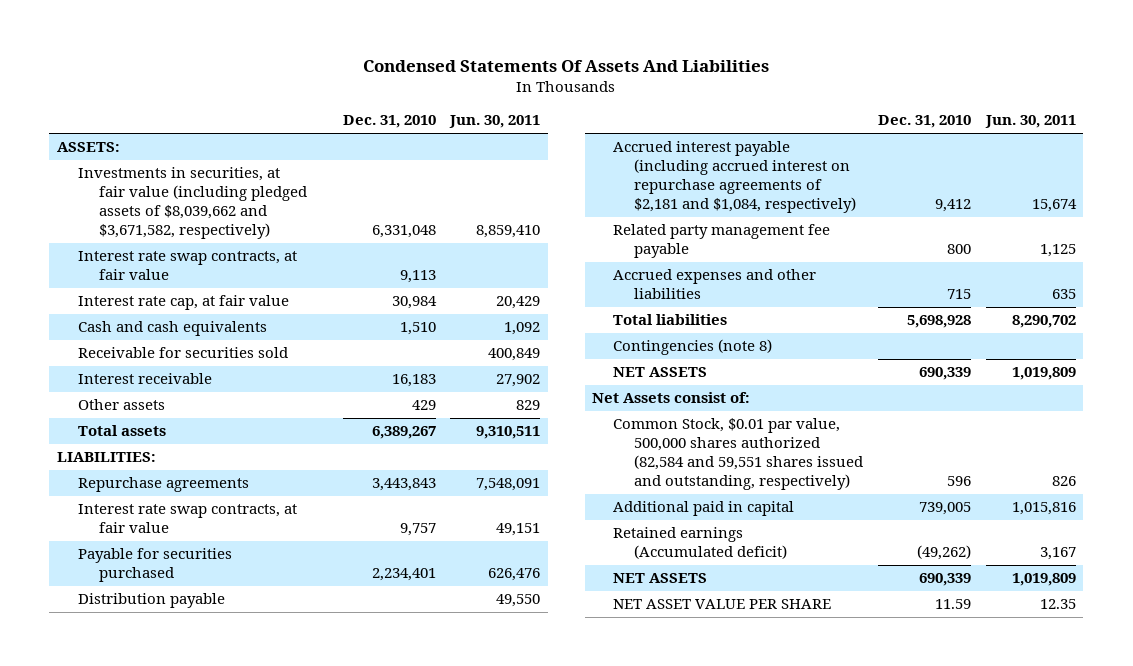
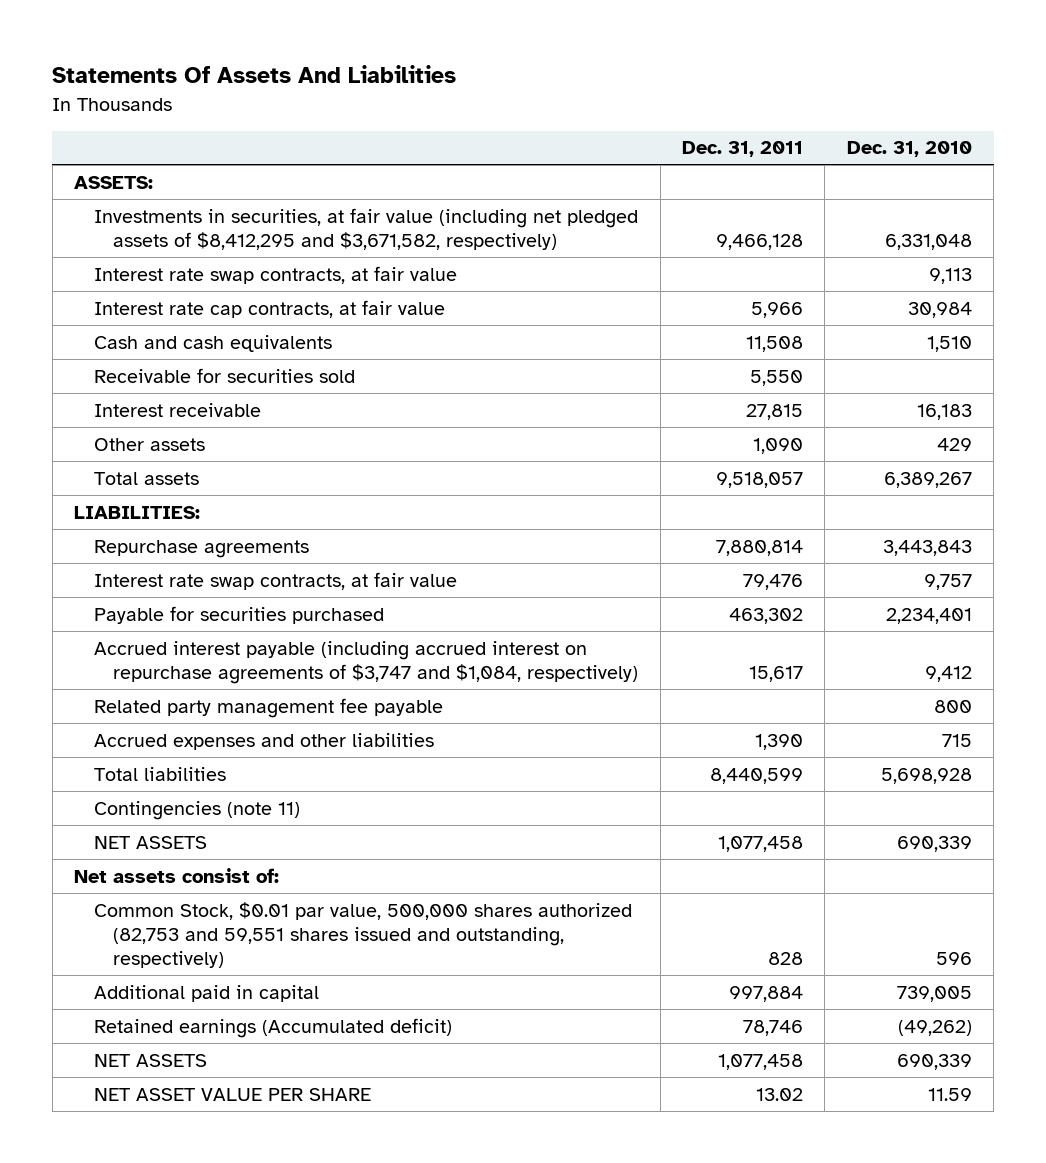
[363,60,770,73] Condensed Statements Of Assets And Liabilities -> [52,65,457,84] Statements Of Assets And Liabilities
[449,115,541,129] Jun. 30, 2011 -> none
none -> [682,141,804,158] Dec. 31, 2011
[77,167,307,239] Investments in securities, at fair value (including pledged assets of $8,039,662 and $3,671,582, respectively) -> [93,207,638,251] Investments in securities, at fair value (including net pledged assets of $8,412,295 and $3,671,582, respectively)
[77,295,289,311] Interest rate cap, at fair value -> [93,299,445,318] Interest rate cap contracts, at fair value
[77,593,225,609] Distribution payable -> none
[613,141,856,213] Accrued interest payable (including accrued interest on repurchase agreements of $2,181 and $1,084, respectively) -> [93,640,639,685] Accrued interest payable (including accrued interest on repurchase agreements of $3,747 and $1,084, respectively)
[613,339,773,356] Contingencies (note 8) -> [93,800,300,820] Contingencies (note 11)
[592,392,751,404] Net Assets consist of: -> [74,867,280,883] Net assets consist of:
[613,418,863,490] Common Stock, $0.01 par value, 500,000 shares authorized (82,584 and 59,551 shares issued and outstanding, respectively) -> [93,901,632,969] Common Stock, $0.01 par value, 500,000 shares authorized (82,753 and 59,551 shares issued and outstanding, respectively)

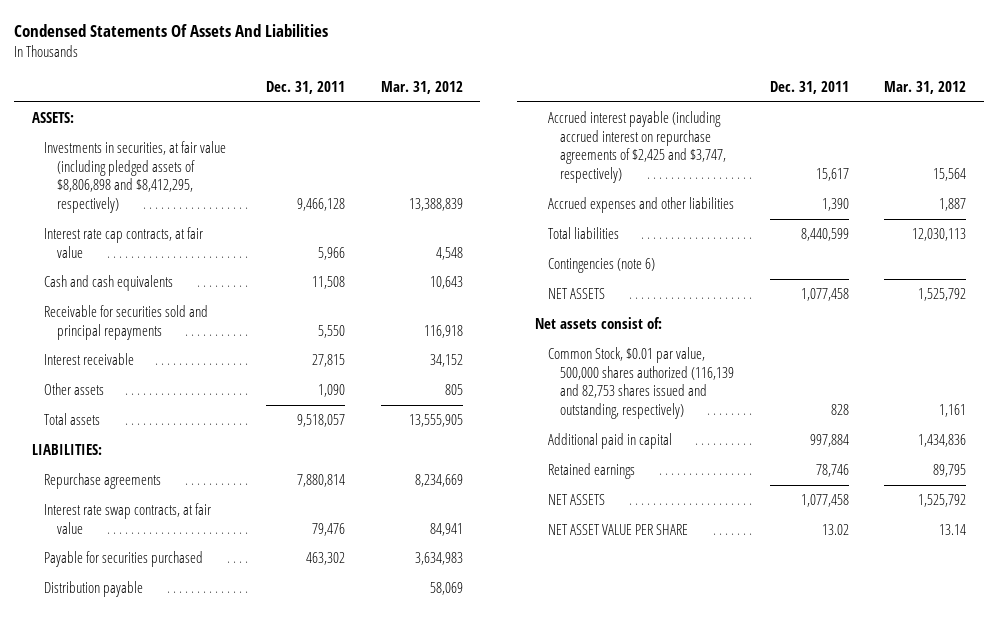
[52,65,457,84] Statements Of Assets And Liabilities -> [13,23,328,37] Condensed Statements Of Assets And Liabilities
[846,141,972,158] Dec. 31, 2010 -> none
none -> [380,80,463,94] Mar. 31, 2012
[93,265,457,284] Interest rate swap contracts, at fair value -> none
[93,207,638,251] Investments in securities, at fair value (including net pledged assets of $8,412,295 and $3,671,582, respectively) -> [44,141,227,213] Investments in securities, at fair value (including pledged assets of $8,806,898 and $8,412,295, respectively)
[93,367,355,383] Receivable for securities sold -> [44,305,209,340] Receivable for securities sold and principal repayments
[93,697,443,718] Related party management fee payable -> none
none -> [44,581,144,598] Distribution payable
[93,640,639,685] Accrued interest payable (including accrued interest on repurchase agreements of $3,747 and $1,084, respectively) -> [547,111,727,183] Accrued interest payable (including accrued interest on repurchase agreements of $2,425 and $3,747, respectively)
[93,800,300,820] Contingencies (note 11) -> [547,258,655,274] Contingencies (note 6)
[93,901,632,969] Common Stock, $0.01 par value, 500,000 shares authorized (82,753 and 59,551 shares issued and outstanding, respectively) -> [547,347,735,419] Common Stock, $0.01 par value, 500,000 shares authorized (116,139 and 82,753 shares issued and outstanding, respectively)
[93,1017,452,1038] Retained earnings (Accumulated deficit) -> [547,463,635,480] Retained earnings

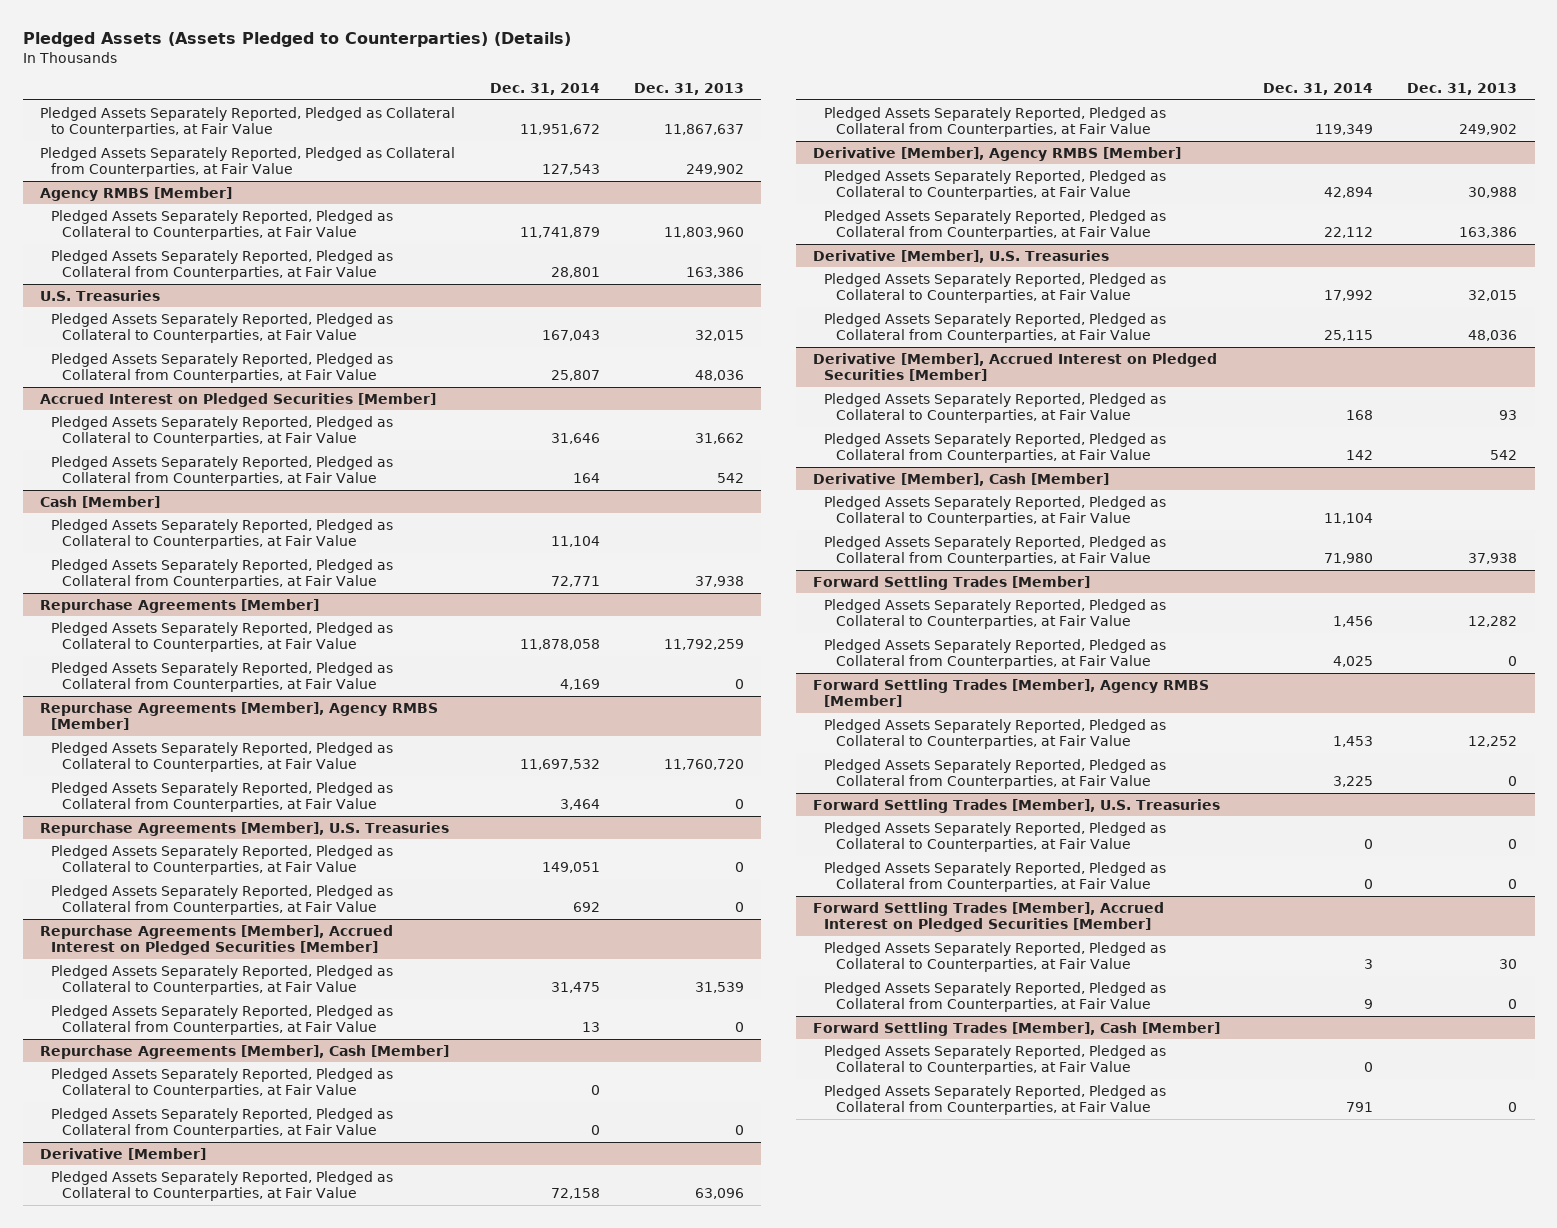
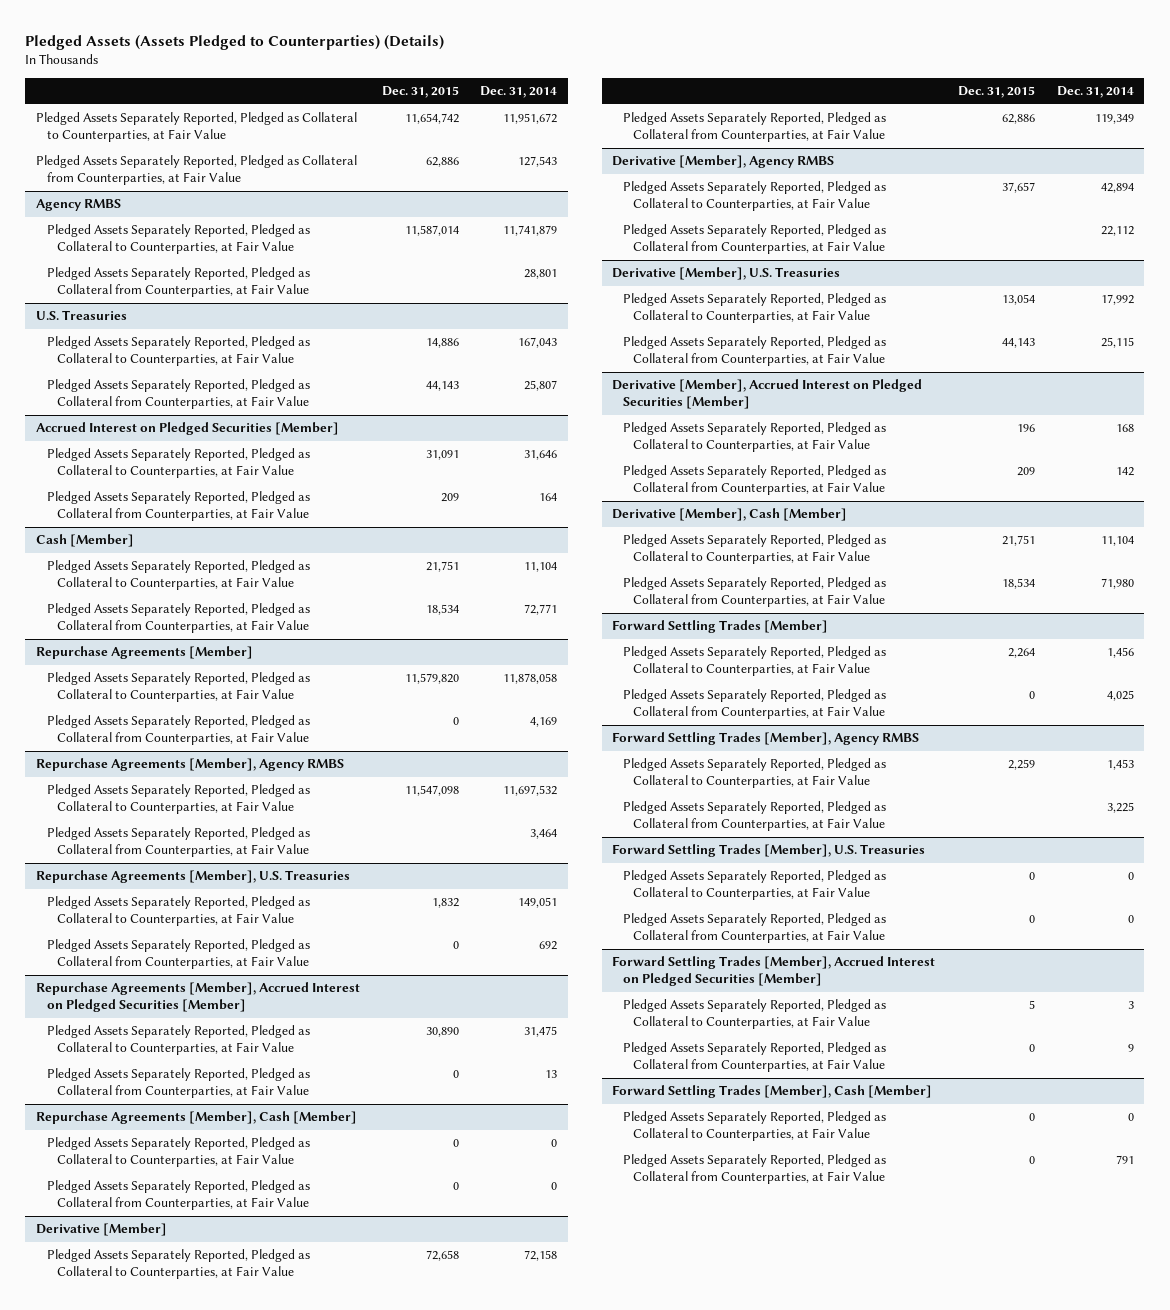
[634,83,745,96] Dec. 31, 2013 -> none
none -> [381,86,459,99] Dec. 31, 2015
[40,186,233,201] Agency RMBS [Member] -> [36,199,122,212] Agency RMBS
[40,701,439,731] Repurchase Agreements [Member], Agency RMBS [Member] -> [36,758,345,772] Repurchase Agreements [Member], Agency RMBS
[813,146,1182,161] Derivative [Member], Agency RMBS [Member] -> [612,155,835,169] Derivative [Member], Agency RMBS
[813,678,1210,708] Forward Settling Trades [Member], Agency RMBS [Member] -> [612,732,920,746] Forward Settling Trades [Member], Agency RMBS

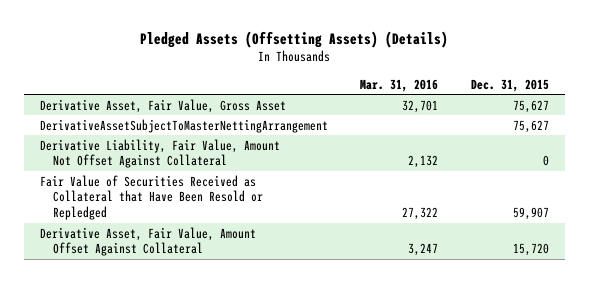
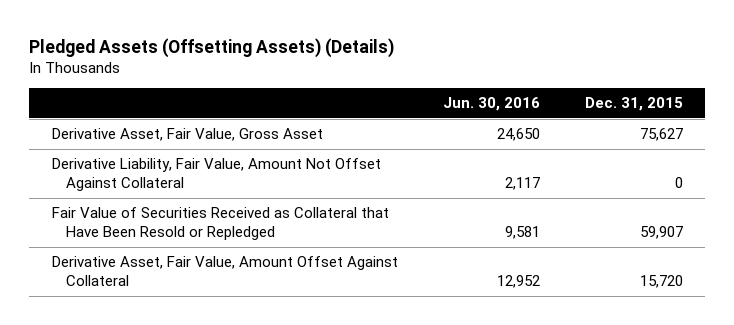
[360,78,439,92] Mar. 31, 2016 -> none
none -> [442,97,540,112] Jun. 30, 2016
[39,118,328,133] DerivativeAssetSubjectToMasterNettingArrangement -> none

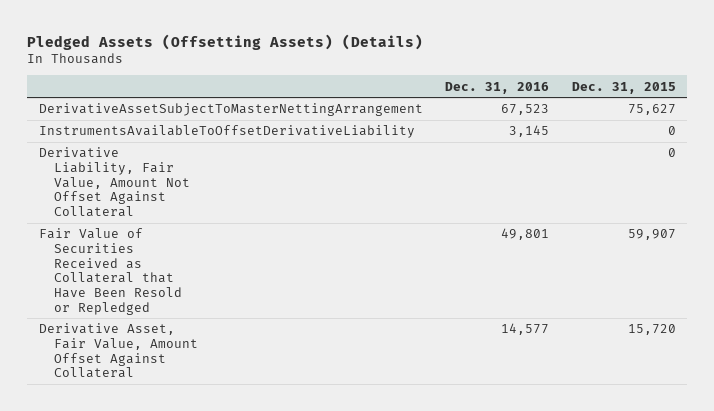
[442,97,540,112] Jun. 30, 2016 -> none
none -> [445,81,550,94] Dec. 31, 2016
[51,128,323,142] Derivative Asset, Fair Value, Gross Asset -> [38,103,423,117] DerivativeAssetSubjectToMasterNettingArrangement
none -> [38,125,415,139] InstrumentsAvailableToOffsetDerivativeLiability

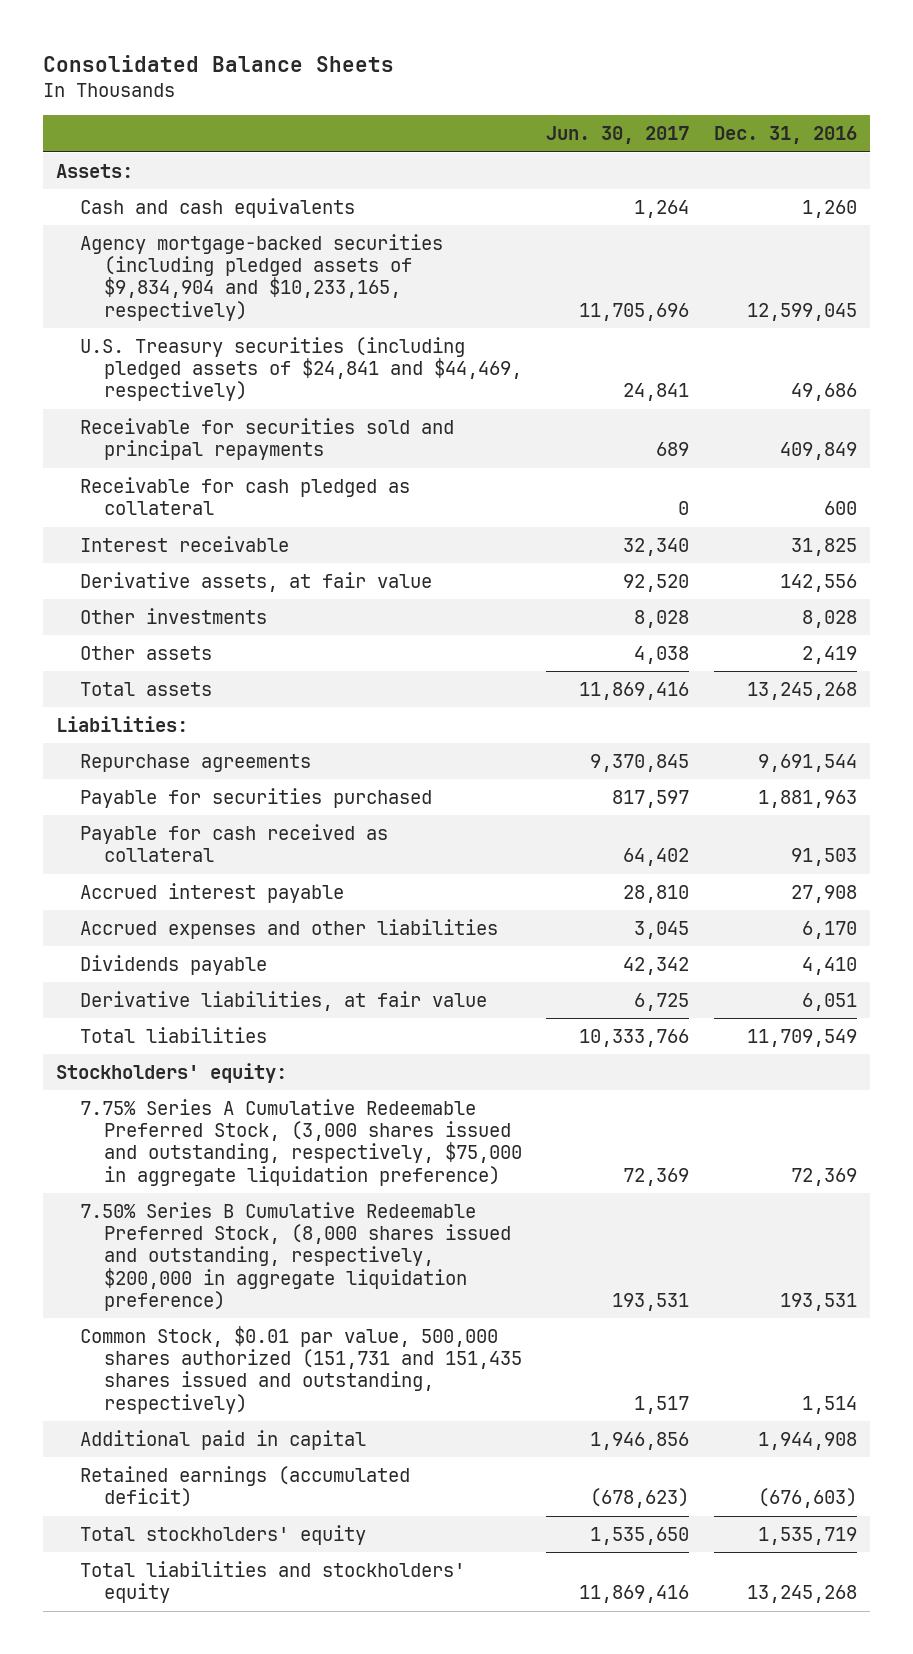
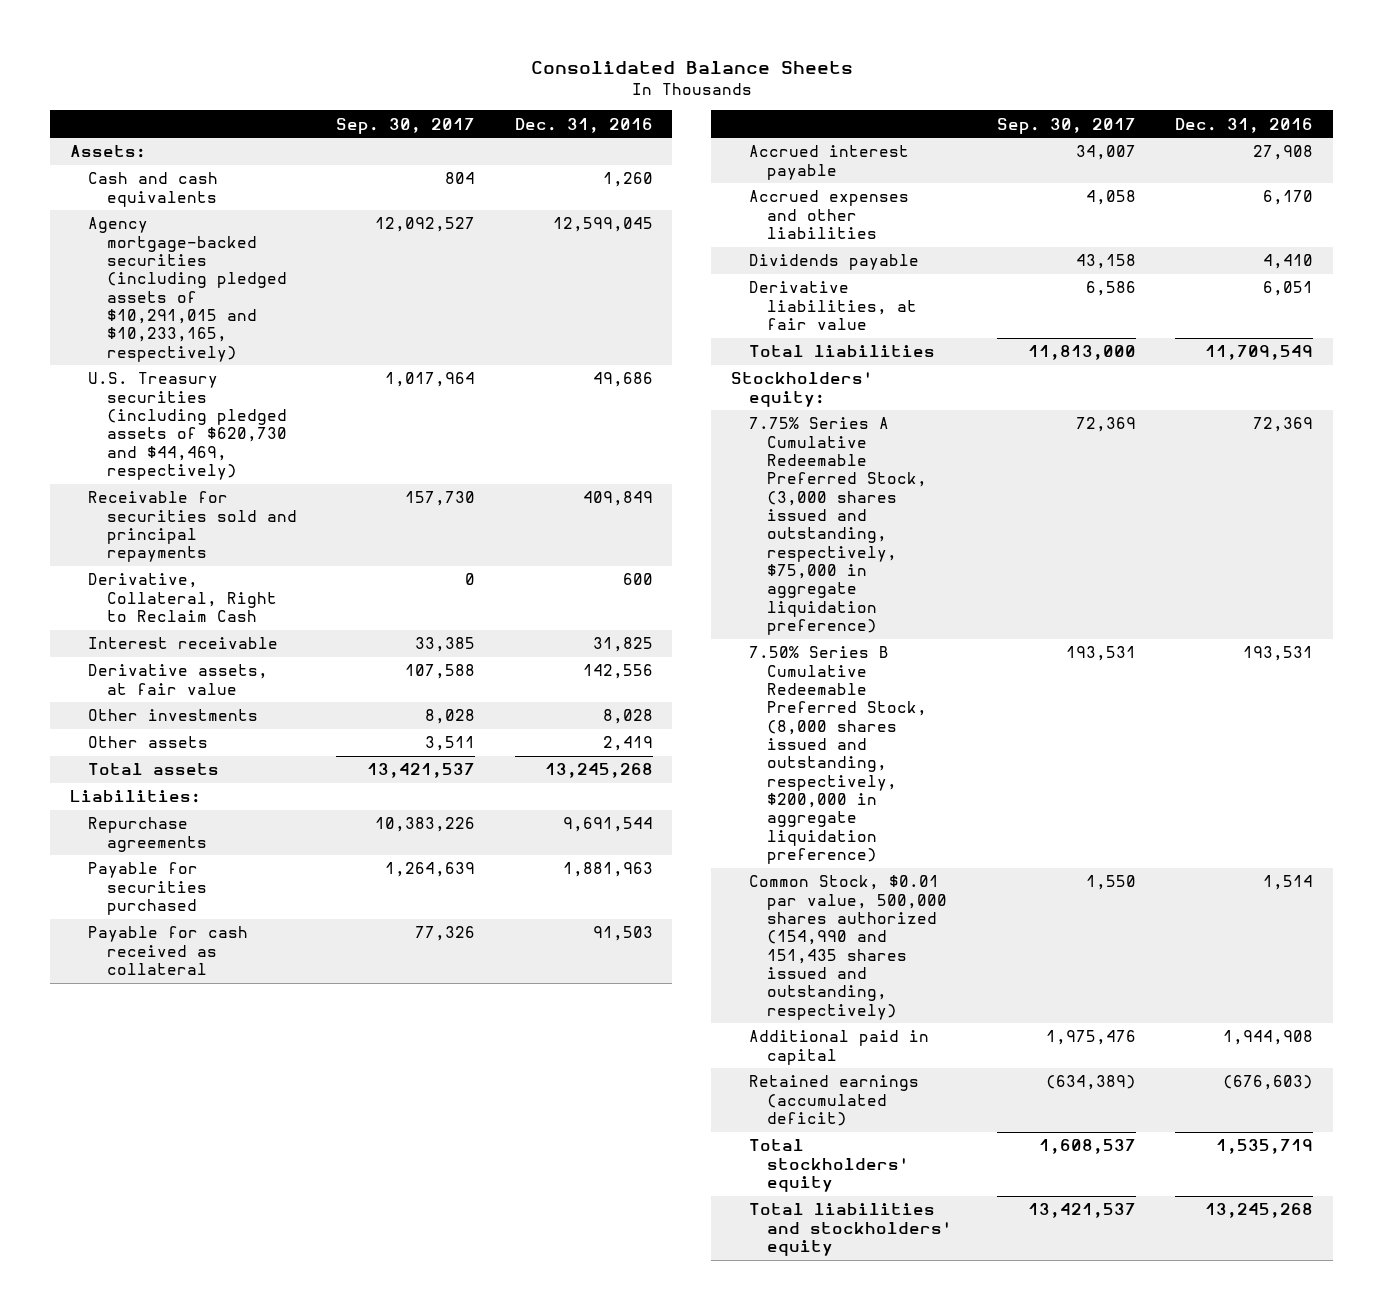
[546,126,690,145] Jun. 30, 2017 -> none
none -> [336,117,476,134] Sep. 30, 2017
[79,233,443,321] Agency mortgage-backed securities (including pledged assets of $9,834,904 and $10,233,165, respectively) -> [88,217,287,362] Agency mortgage-backed securities (including pledged assets of $10,291,015 and $10,233,165, respectively)
[79,336,522,402] U.S. Treasury securities (including pledged assets of $24,841 and $44,469, respectively) -> [88,372,287,481] U.S. Treasury securities (including pledged assets of $620,730 and $44,469, respectively)
[79,476,410,516] Receivable for cash pledged as collateral -> [88,573,277,623] Derivative, Collateral, Right to Reclaim Cash
[79,1325,522,1414] Common Stock, $0.01 par value, 500,000 shares authorized (151,731 and 151,435 shares issued and outstanding, respectively) -> [749,875,948,1020] Common Stock, $0.01 par value, 500,000 shares authorized (154,990 and 151,435 shares issued and outstanding, respectively)

